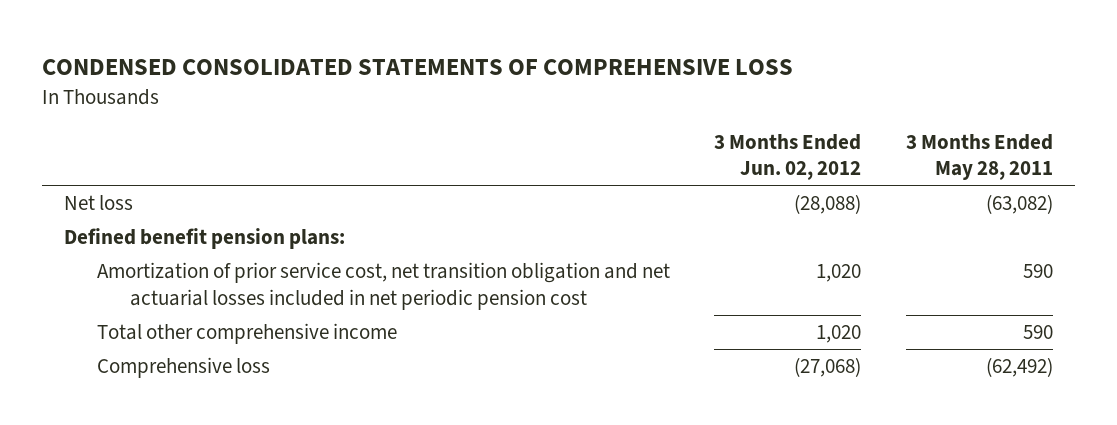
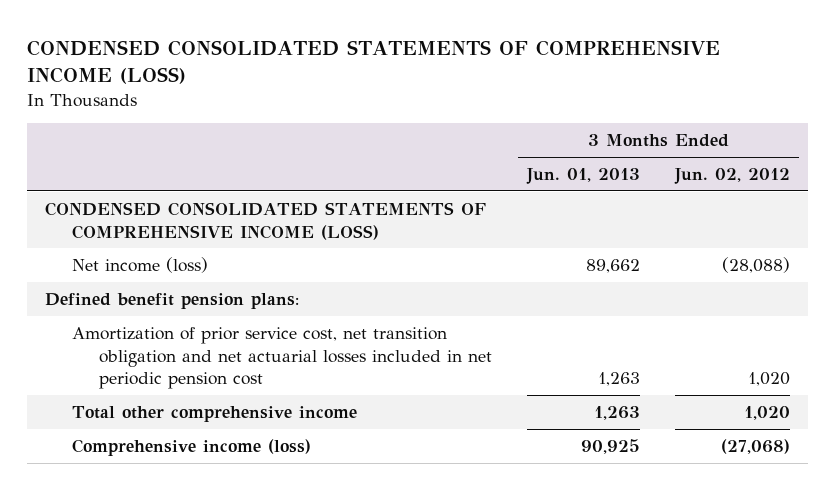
[42,59,794,76] CONDENSED CONSOLIDATED STATEMENTS OF COMPREHENSIVE LOSS -> [27,39,721,84] CONDENSED CONSOLIDATED STATEMENTS OF COMPREHENSIVE INCOME (LOSS)
[905,133,1053,181] 3 Months Ended May 28, 2011 -> none
none -> [525,168,640,185] Jun. 01, 2013
none -> [44,202,486,240] CONDENSED CONSOLIDATED STATEMENTS OF COMPREHENSIVE INCOME (LOSS)
[64,194,134,210] Net loss -> [71,257,208,274] Net income (loss)
[96,356,270,378] Comprehensive loss -> [71,439,311,457] Comprehensive income (loss)

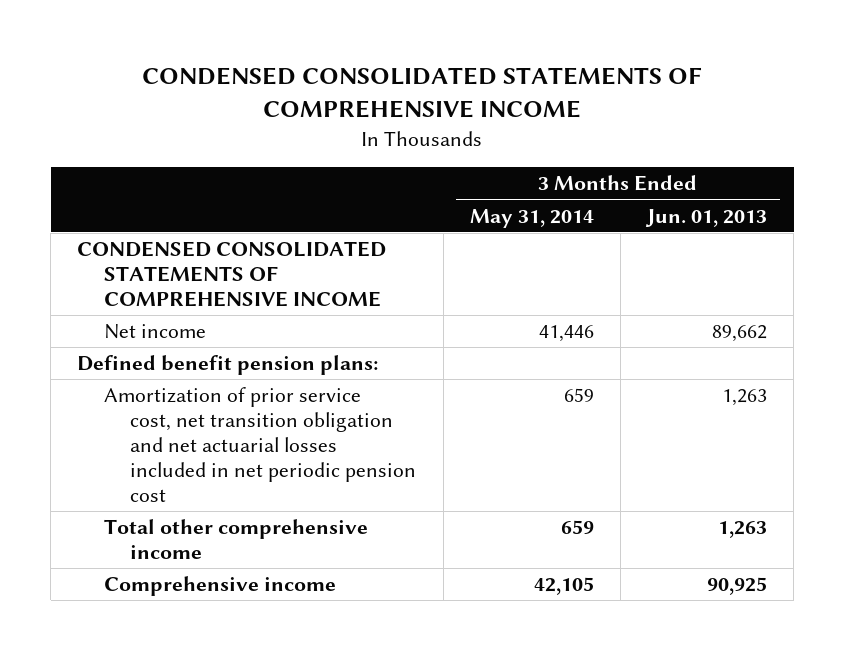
[27,39,721,84] CONDENSED CONSOLIDATED STATEMENTS OF COMPREHENSIVE INCOME (LOSS) -> [142,66,703,118] CONDENSED CONSOLIDATED STATEMENTS OF COMPREHENSIVE INCOME
[674,168,791,185] Jun. 02, 2012 -> none
none -> [469,208,594,228] May 31, 2014
[44,202,486,240] CONDENSED CONSOLIDATED STATEMENTS OF COMPREHENSIVE INCOME (LOSS) -> [77,241,387,307] CONDENSED CONSOLIDATED STATEMENTS OF COMPREHENSIVE INCOME
[71,257,208,274] Net income (loss) -> [103,324,206,340] Net income
[71,439,311,457] Comprehensive income (loss) -> [103,576,336,597] Comprehensive income

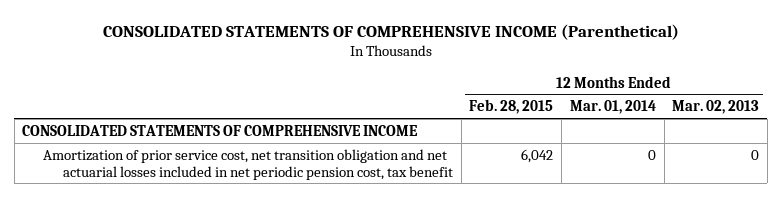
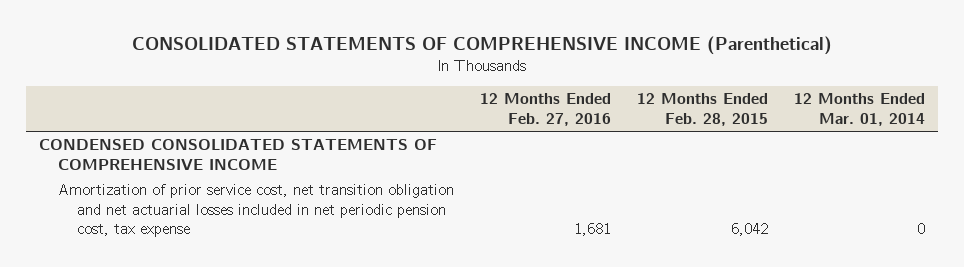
[672,100,760,115] Mar. 02, 2013 -> none
none -> [480,93,612,126] 12 Months Ended Feb. 27, 2016
[22,124,419,136] CONSOLIDATED STATEMENTS OF COMPREHENSIVE INCOME -> [38,139,437,170] CONDENSED CONSOLIDATED STATEMENTS OF COMPREHENSIVE INCOME
[42,148,454,180] Amortization of prior service cost, net transition obligation and net actuarial losses included in net periodic pension cost, tax benefit -> [57,184,454,237] Amortization of prior service cost, net transition obligation and net actuarial losses included in net periodic pension cost, tax expense

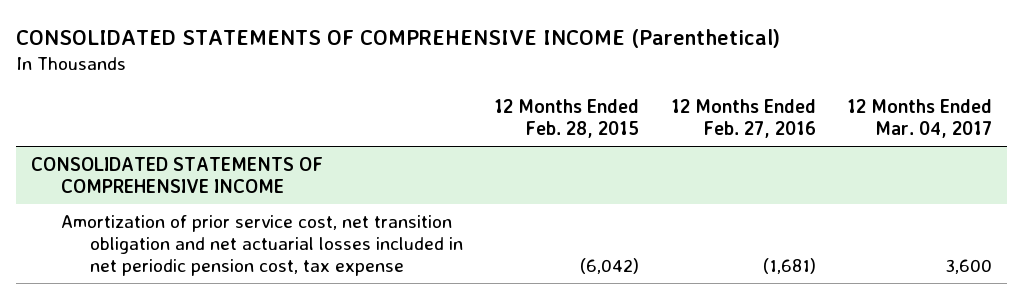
[794,93,926,126] 12 Months Ended Mar. 01, 2014 -> none
none -> [846,98,992,139] 12 Months Ended Mar. 04, 2017
[38,139,437,170] CONDENSED CONSOLIDATED STATEMENTS OF COMPREHENSIVE INCOME -> [31,157,324,194] CONSOLIDATED STATEMENTS OF COMPREHENSIVE INCOME
[574,222,612,236] 1,681 -> [762,258,816,275] (1,681)
[731,222,769,236] 6,042 -> [580,258,640,275] (6,042)

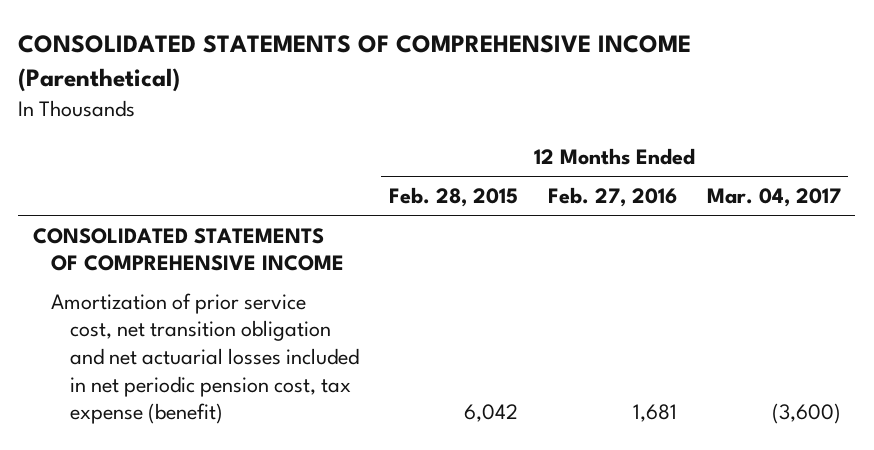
[60,215,464,277] Amortization of prior service cost, net transition obligation and net actuarial losses included in net periodic pension cost, tax expense -> [51,292,359,425] Amortization of prior service cost, net transition obligation and net actuarial losses included in net periodic pension cost, tax expense (benefit)
[580,258,640,275] (6,042) -> [463,404,518,423] 6,042
[762,258,816,275] (1,681) -> [632,404,677,423] 1,681
[944,259,992,275] 3,600 -> [771,403,841,425] (3,600)

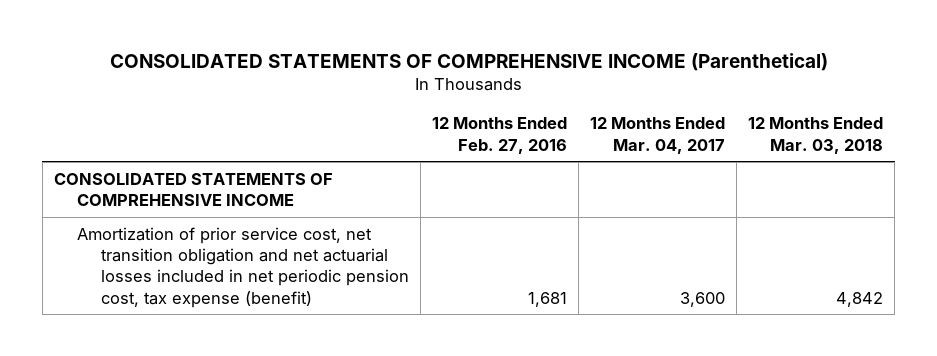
[388,187,518,208] Feb. 28, 2015 -> none
none -> [748,117,884,154] 12 Months Ended Mar. 03, 2018
[771,403,841,425] (3,600) -> [679,291,725,307] 3,600

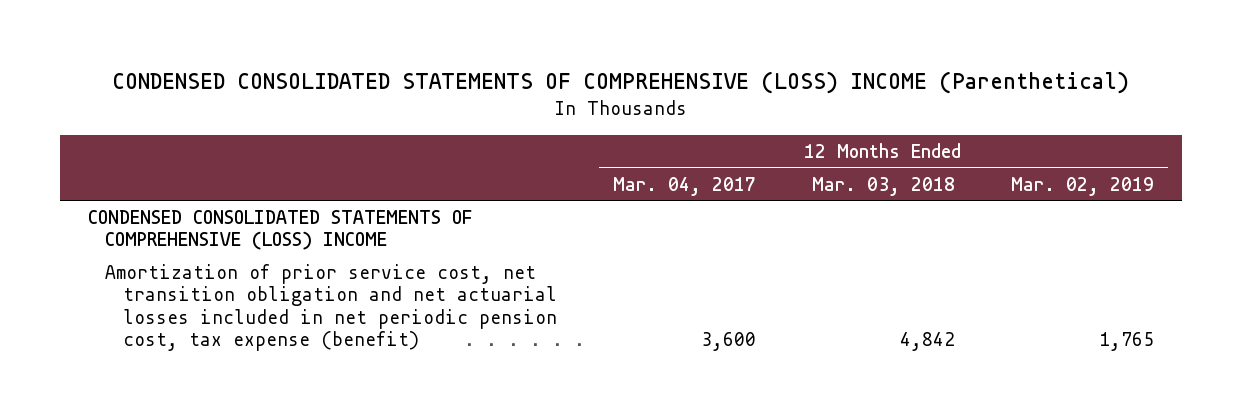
[109,52,828,71] CONSOLIDATED STATEMENTS OF COMPREHENSIVE INCOME (Parenthetical) -> [111,71,1129,95] CONDENSED CONSOLIDATED STATEMENTS OF COMPREHENSIVE (LOSS) INCOME (Parenthetical)
[431,117,567,154] 12 Months Ended Feb. 27, 2016 -> none
none -> [1010,176,1154,196] Mar. 02, 2019
[53,172,333,207] CONSOLIDATED STATEMENTS OF COMPREHENSIVE INCOME -> [87,210,472,251] CONDENSED CONSOLIDATED STATEMENTS OF COMPREHENSIVE (LOSS) INCOME

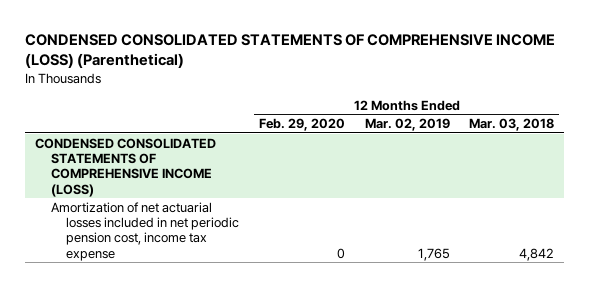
[111,71,1129,95] CONDENSED CONSOLIDATED STATEMENTS OF COMPREHENSIVE (LOSS) INCOME (Parenthetical) -> [25,34,556,69] CONDENSED CONSOLIDATED STATEMENTS OF COMPREHENSIVE INCOME (LOSS) (Parenthetical)
[613,176,757,196] Mar. 04, 2017 -> none
none -> [259,118,346,132] Feb. 29, 2020
[87,210,472,251] CONDENSED CONSOLIDATED STATEMENTS OF COMPREHENSIVE (LOSS) INCOME -> [35,137,217,197] CONDENSED CONSOLIDATED STATEMENTS OF COMPREHENSIVE INCOME (LOSS)
[105,264,558,352] Amortization of prior service cost, net transition obligation and net actuarial losses included in net periodic pension cost, tax expense (benefit) -> [50,201,240,261] Amortization of net actuarial losses included in net periodic pension cost, income tax expense

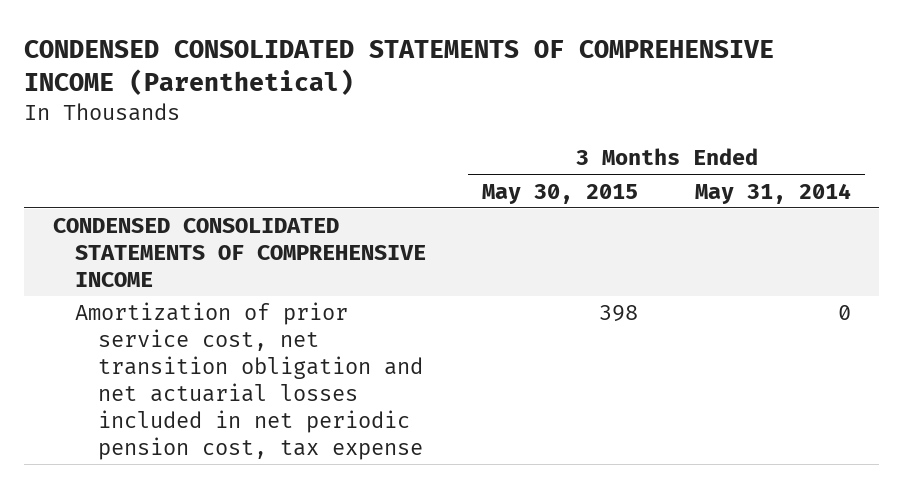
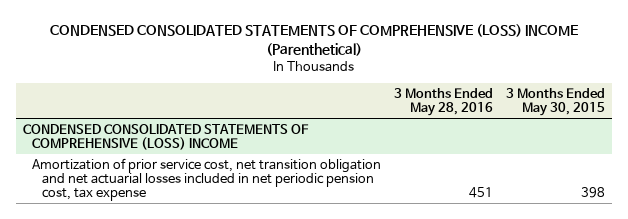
[24,39,775,95] CONDENSED CONSOLIDATED STATEMENTS OF COMPREHENSIVE INCOME (Parenthetical) -> [50,24,579,57] CONDENSED CONSOLIDATED STATEMENTS OF COMPREHENSIVE (LOSS) INCOME (Parenthetical)
[694,182,851,204] May 31, 2014 -> none
none -> [394,88,494,117] 3 Months Ended May 28, 2016
[52,218,427,287] CONDENSED CONSOLIDATED STATEMENTS OF COMPREHENSIVE INCOME -> [22,123,309,150] CONDENSED CONSOLIDATED STATEMENTS OF COMPREHENSIVE (LOSS) INCOME

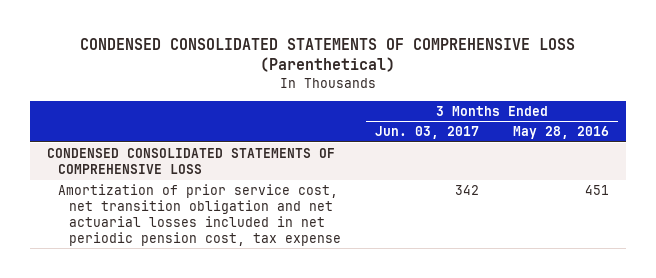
[50,24,579,57] CONDENSED CONSOLIDATED STATEMENTS OF COMPREHENSIVE (LOSS) INCOME (Parenthetical) -> [80,38,576,73] CONDENSED CONSOLIDATED STATEMENTS OF COMPREHENSIVE LOSS (Parenthetical)
[506,88,606,117] 3 Months Ended May 30, 2015 -> none
none -> [374,126,479,140] Jun. 03, 2017
[22,123,309,150] CONDENSED CONSOLIDATED STATEMENTS OF COMPREHENSIVE (LOSS) INCOME -> [47,148,336,174] CONDENSED CONSOLIDATED STATEMENTS OF COMPREHENSIVE LOSS

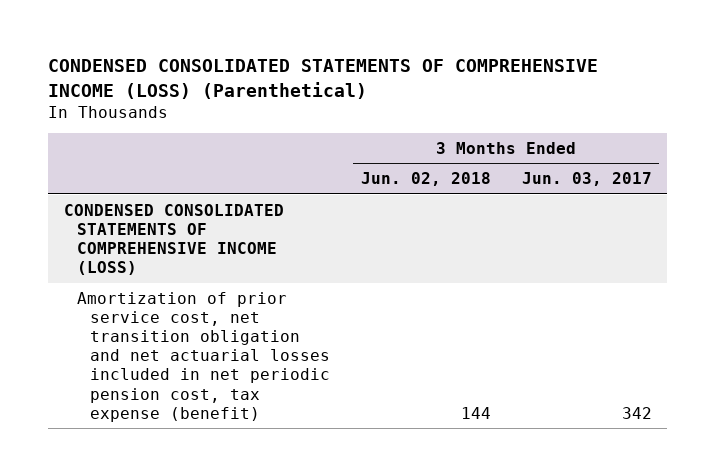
[80,38,576,73] CONDENSED CONSOLIDATED STATEMENTS OF COMPREHENSIVE LOSS (Parenthetical) -> [48,59,599,99] CONDENSED CONSOLIDATED STATEMENTS OF COMPREHENSIVE INCOME (LOSS) (Parenthetical)
[513,126,610,140] May 28, 2016 -> none
none -> [360,172,491,187] Jun. 02, 2018
[47,148,336,174] CONDENSED CONSOLIDATED STATEMENTS OF COMPREHENSIVE LOSS -> [63,203,284,276] CONDENSED CONSOLIDATED STATEMENTS OF COMPREHENSIVE INCOME (LOSS)
[57,184,341,246] Amortization of prior service cost, net transition obligation and net actuarial losses included in net periodic pension cost, tax expense -> [76,291,330,422] Amortization of prior service cost, net transition obligation and net actuarial losses included in net periodic pension cost, tax expense (benefit)

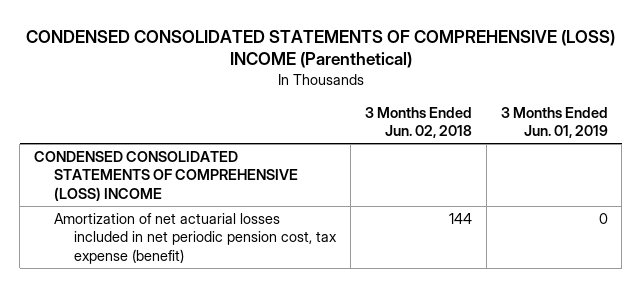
[48,59,599,99] CONDENSED CONSOLIDATED STATEMENTS OF COMPREHENSIVE INCOME (LOSS) (Parenthetical) -> [25,29,615,69] CONDENSED CONSOLIDATED STATEMENTS OF COMPREHENSIVE (LOSS) INCOME (Parenthetical)
[521,172,652,187] Jun. 03, 2017 -> none
none -> [500,106,608,139] 3 Months Ended Jun. 01, 2019
[63,203,284,276] CONDENSED CONSOLIDATED STATEMENTS OF COMPREHENSIVE INCOME (LOSS) -> [34,150,299,201] CONDENSED CONSOLIDATED STATEMENTS OF COMPREHENSIVE (LOSS) INCOME
[76,291,330,422] Amortization of prior service cost, net transition obligation and net actuarial losses included in net periodic pension cost, tax expense (benefit) -> [54,212,338,264] Amortization of net actuarial losses included in net periodic pension cost, tax expense (benefit)

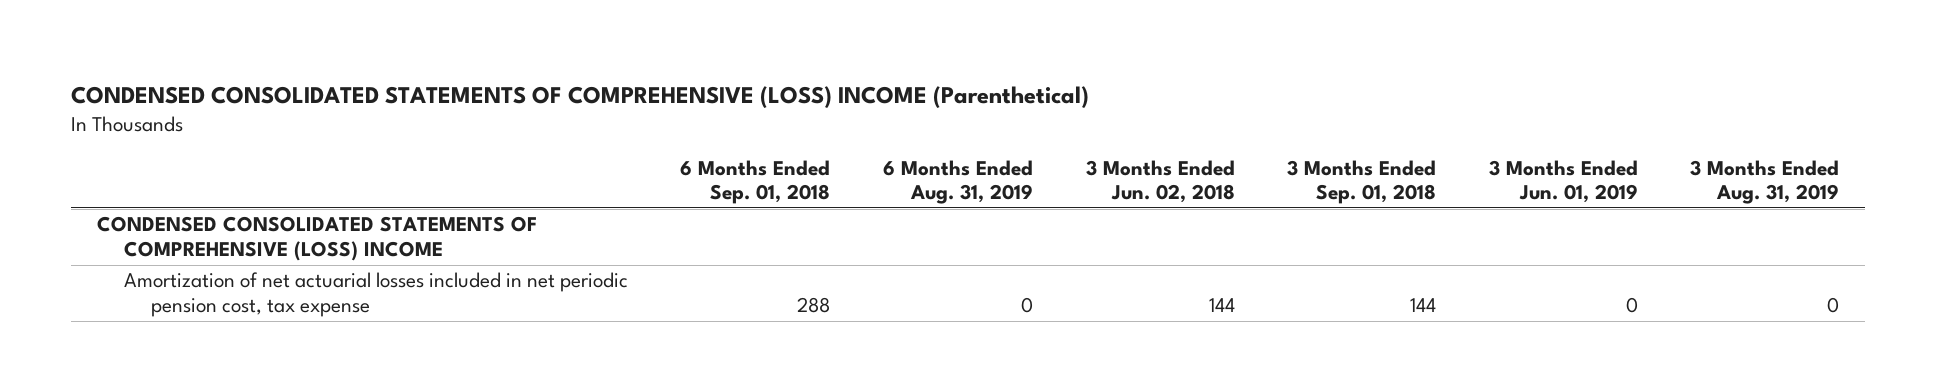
none -> [680,159,831,205] 6 Months Ended Sep. 01, 2018
none -> [883,159,1034,205] 6 Months Ended Aug. 31, 2019
none -> [1287,159,1437,205] 3 Months Ended Sep. 01, 2018
none -> [1690,159,1840,205] 3 Months Ended Aug. 31, 2019
[54,212,338,264] Amortization of net actuarial losses included in net periodic pension cost, tax expense (benefit) -> [123,272,628,318] Amortization of net actuarial losses included in net periodic pension cost, tax expense

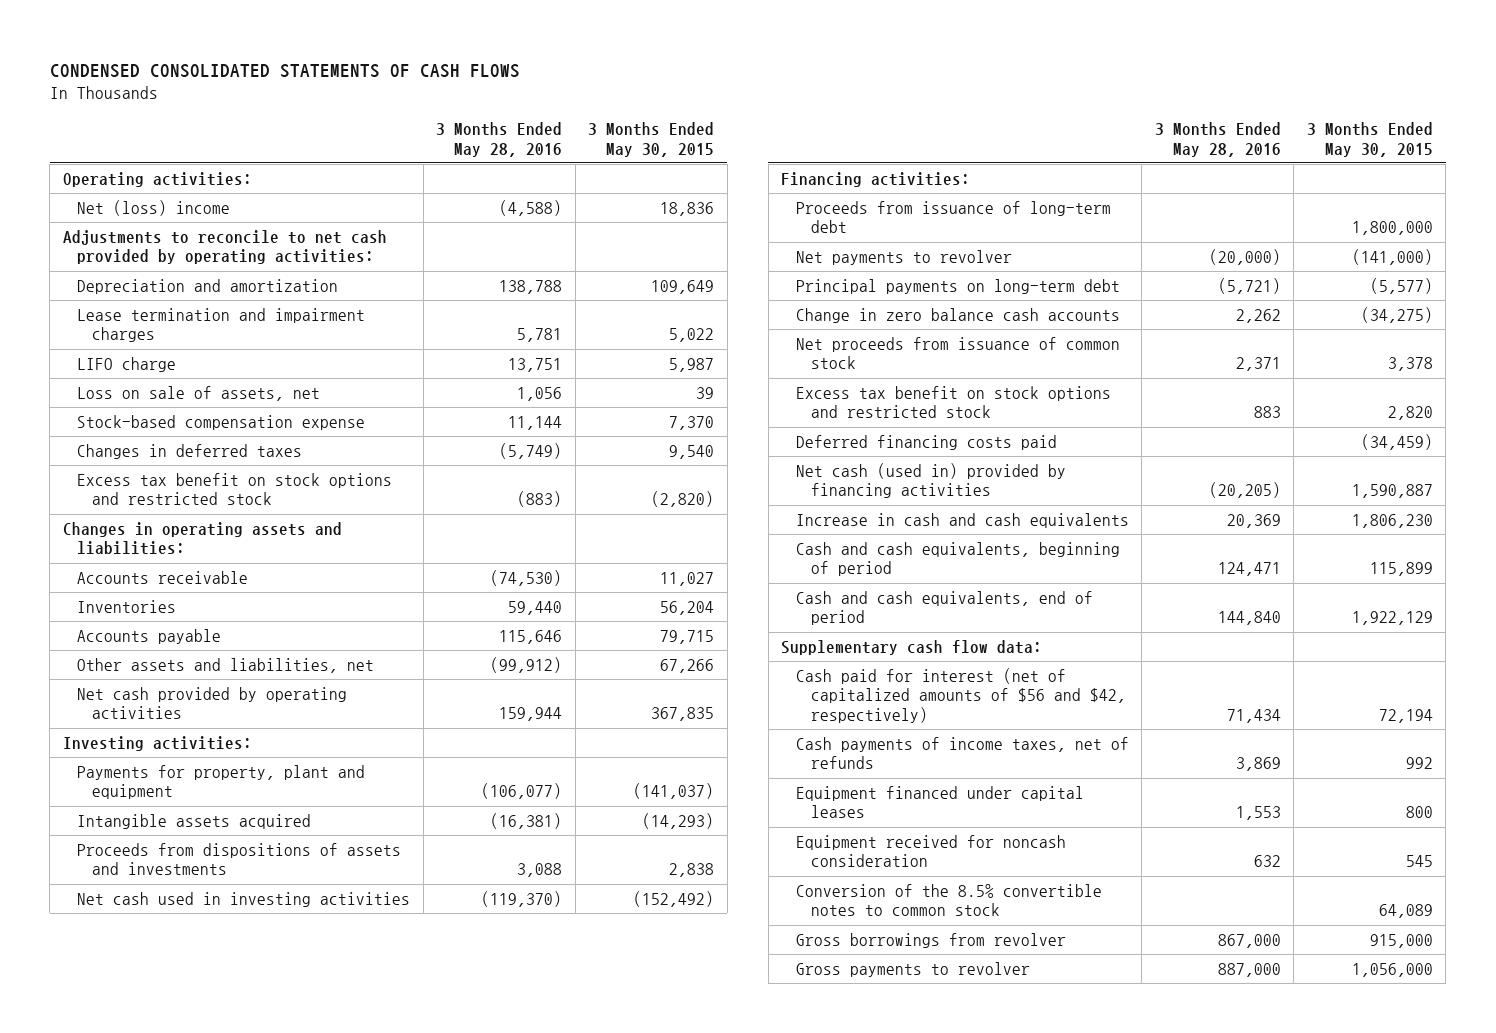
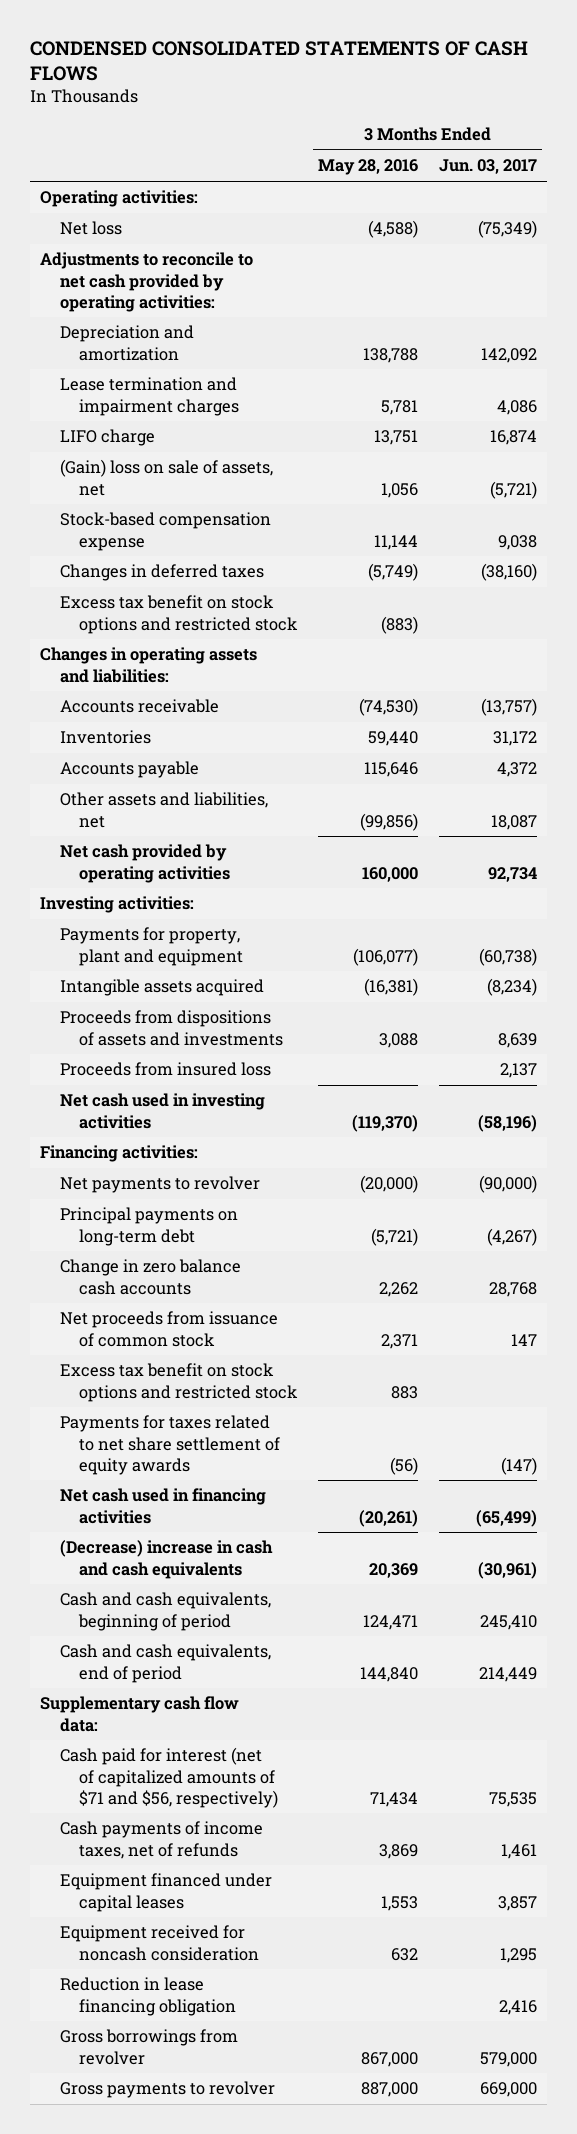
[588,122,715,157] 3 Months Ended May 30, 2015 -> none
none -> [438,159,537,175] Jun. 03, 2017
[77,199,231,216] Net (loss) income -> [59,221,122,236] Net loss
[77,385,321,401] Loss on sale of assets, net -> [59,459,273,496] (Gain) loss on sale of assets, net
[490,656,563,673] (99,912) -> [360,812,419,831] (99,856)
[499,707,563,722] 159,944 -> [362,866,419,882] 160,000
none -> [59,1062,271,1077] Proceeds from insured loss
[795,200,1111,234] Proceeds from issuance of long-term debt -> none
[795,434,1057,450] Deferred financing costs paid -> none
none -> [59,1415,281,1475] Payments for taxes related to net share settlement of equity awards
[795,462,1066,499] Net cash (used in) provided by financing activities -> [59,1488,266,1524] Net cash used in financing activities
[1208,482,1281,499] (20,205) -> [359,1509,419,1527] (20,261)
[795,512,1129,528] Increase in cash and cash equivalents -> [59,1540,273,1579] (Decrease) increase in cash and cash equivalents
[795,667,1126,724] Cash paid for interest (net of capitalized amounts of $56 and $42, respectively) -> [59,1747,279,1808] Cash paid for interest (net of capitalized amounts of $71 and $56, respectively)
[795,883,1102,917] Conversion of the 8.5% convertible notes to common stock -> none
none -> [59,1977,237,2016] Reduction in lease financing obligation

